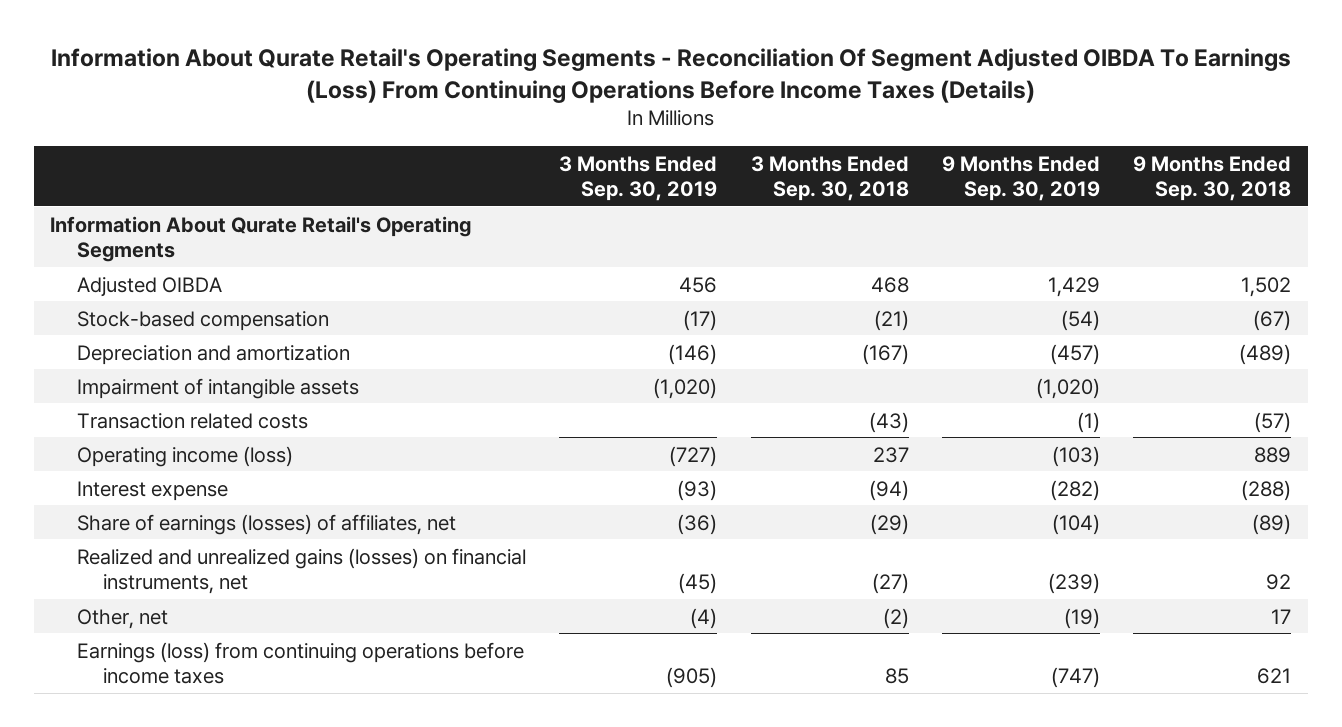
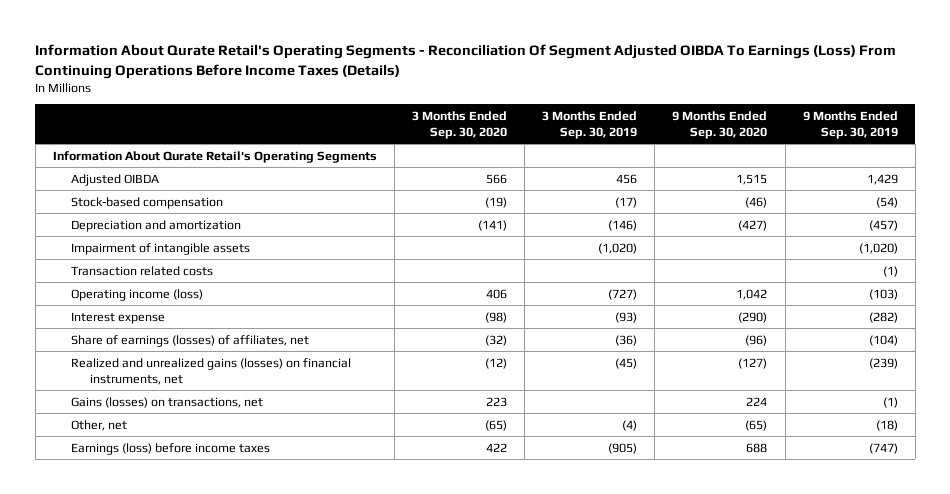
[750,155,909,201] 3 Months Ended Sep. 30, 2018 -> none
[1133,155,1292,201] 9 Months Ended Sep. 30, 2018 -> none
none -> [412,110,508,139] 3 Months Ended Sep. 30, 2020
none -> [672,110,768,139] 9 Months Ended Sep. 30, 2020
none -> [71,396,264,408] Gains (losses) on transactions, net
[1063,607,1100,629] (19) -> [875,419,898,431] (18)
[76,641,524,684] Earnings (loss) from continuing operations before income taxes -> [71,442,271,455] Earnings (loss) before income taxes

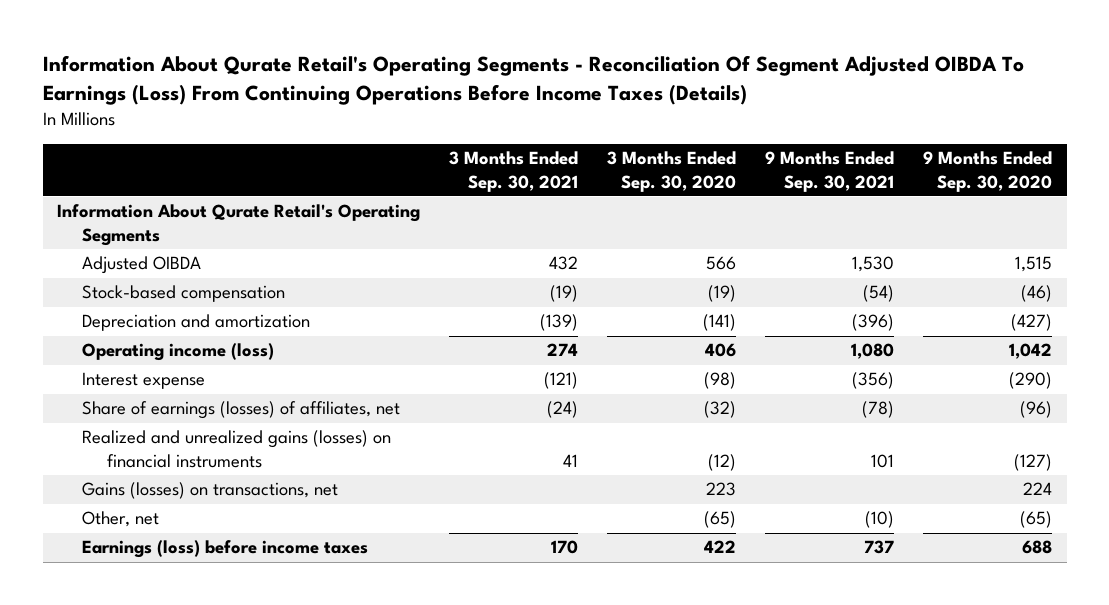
[542,110,638,139] 3 Months Ended Sep. 30, 2019 -> none
[802,110,898,139] 9 Months Ended Sep. 30, 2019 -> none
none -> [449,150,579,192] 3 Months Ended Sep. 30, 2021
none -> [765,150,895,192] 9 Months Ended Sep. 30, 2021
[71,242,251,255] Impairment of intangible assets -> none
[71,265,214,276] Transaction related costs -> none
[71,357,352,385] Realized and unrealized gains (losses) on financial instruments, net -> [82,430,392,469] Realized and unrealized gains (losses) on financial instruments

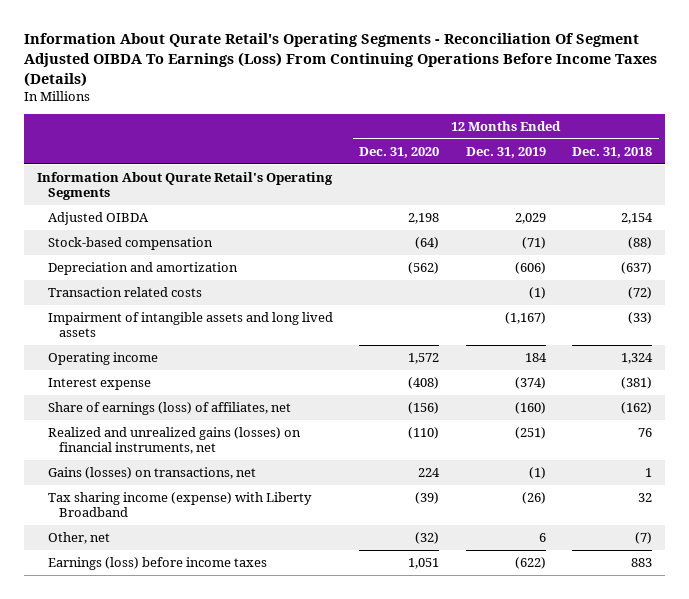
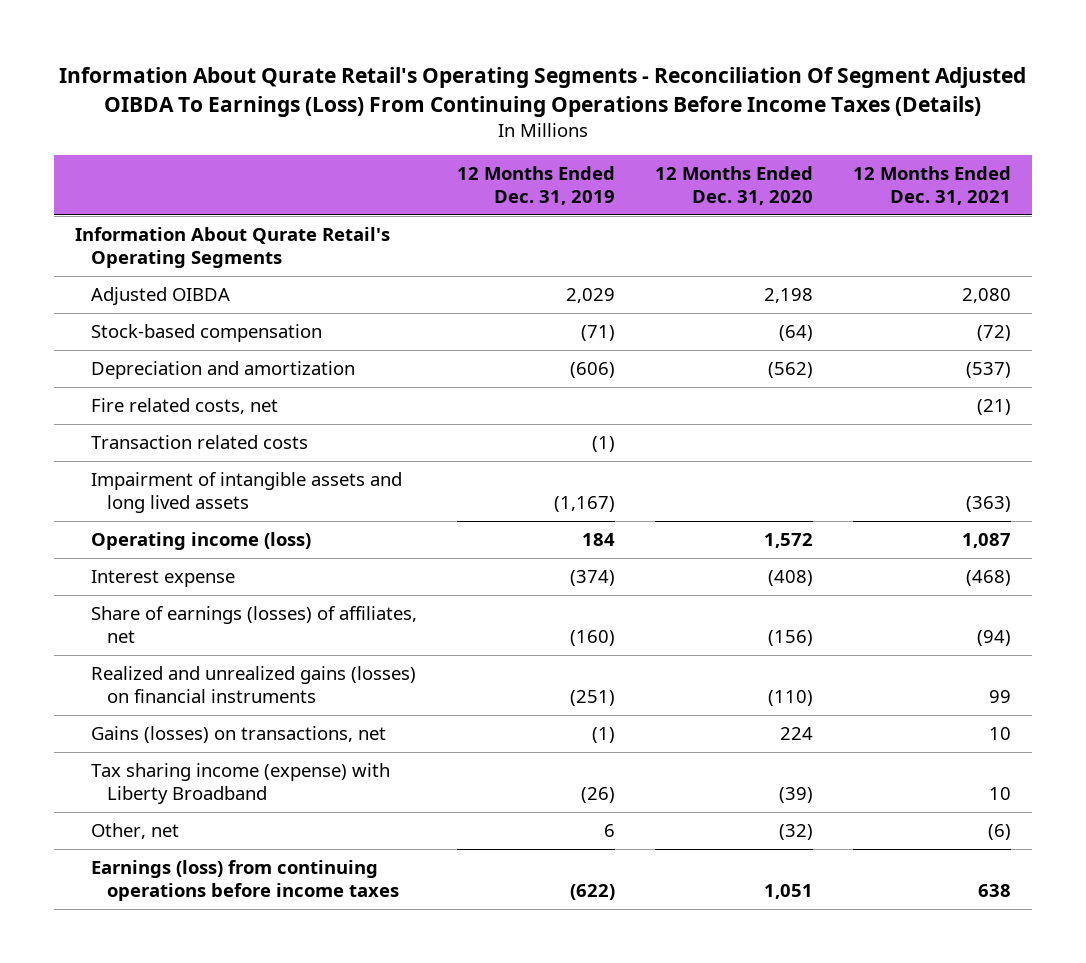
[571,147,652,159] Dec. 31, 2018 -> none
none -> [853,166,1012,206] 12 Months Ended Dec. 31, 2021
none -> [90,398,278,415] Fire related costs, net
[48,352,159,366] Operating income -> [90,532,311,551] Operating income (loss)
[48,402,292,416] Share of earnings (loss) of affiliates, net -> [90,606,417,643] Share of earnings (losses) of affiliates, net
[48,427,302,454] Realized and unrealized gains (losses) on financial instruments, net -> [90,666,416,703] Realized and unrealized gains (losses) on financial instruments
[48,557,268,571] Earnings (loss) before income taxes -> [90,860,400,901] Earnings (loss) from continuing operations before income taxes

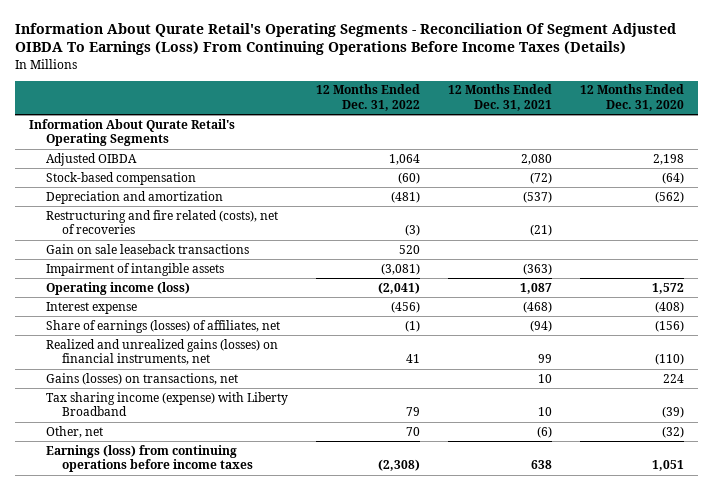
[457,166,616,206] 12 Months Ended Dec. 31, 2019 -> none
none -> [315,84,420,112] 12 Months Ended Dec. 31, 2022
[90,435,308,450] Transaction related costs -> none
[90,398,278,415] Fire related costs, net -> [45,209,278,235] Restructuring and fire related (costs), net of recoveries
none -> [45,243,249,254] Gain on sale leaseback transactions
[90,472,402,513] Impairment of intangible assets and long lived assets -> [45,262,224,276] Impairment of intangible assets
[90,666,416,703] Realized and unrealized gains (losses) on financial instruments -> [45,338,278,366] Realized and unrealized gains (losses) on financial instruments, net

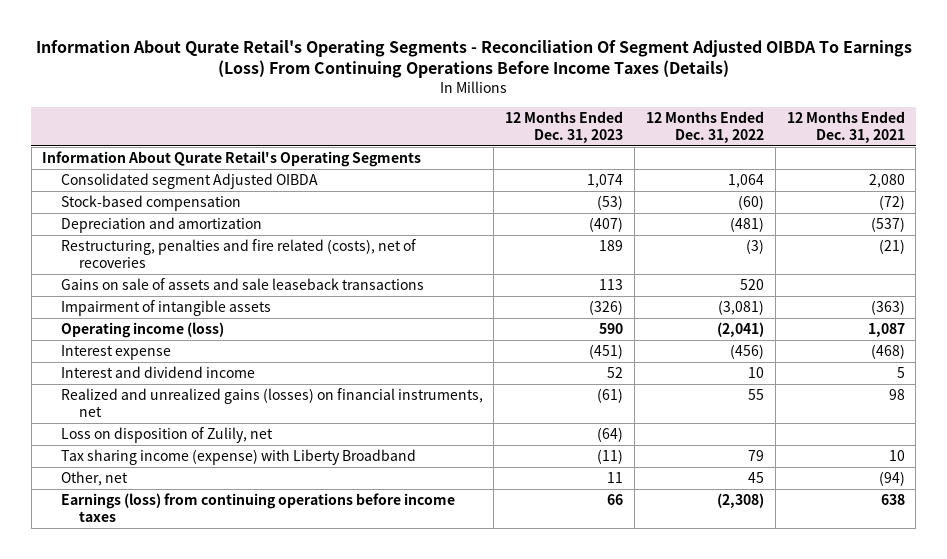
[579,84,684,112] 12 Months Ended Dec. 31, 2020 -> none
none -> [505,110,624,144] 12 Months Ended Dec. 31, 2023
[45,152,137,166] Adjusted OIBDA -> [60,172,318,189] Consolidated segment Adjusted OIBDA
[45,209,278,235] Restructuring and fire related (costs), net of recoveries -> [60,238,416,269] Restructuring, penalties and fire related (costs), net of recoveries
[45,243,249,254] Gain on sale leaseback transactions -> [60,277,424,290] Gains on sale of assets and sale leaseback transactions
[45,319,280,333] Share of earnings (losses) of affiliates, net -> none
[45,372,238,385] Gains (losses) on transactions, net -> none
none -> [60,365,255,378] Interest and dividend income
[405,354,420,364] 41 -> [747,388,764,400] 55
[537,354,552,364] 99 -> [888,388,905,400] 98
none -> [60,426,273,443] Loss on disposition of Zulily, net
[405,426,420,436] 70 -> [747,471,764,483] 45
[536,425,552,438] (6) -> [878,470,905,486] (94)

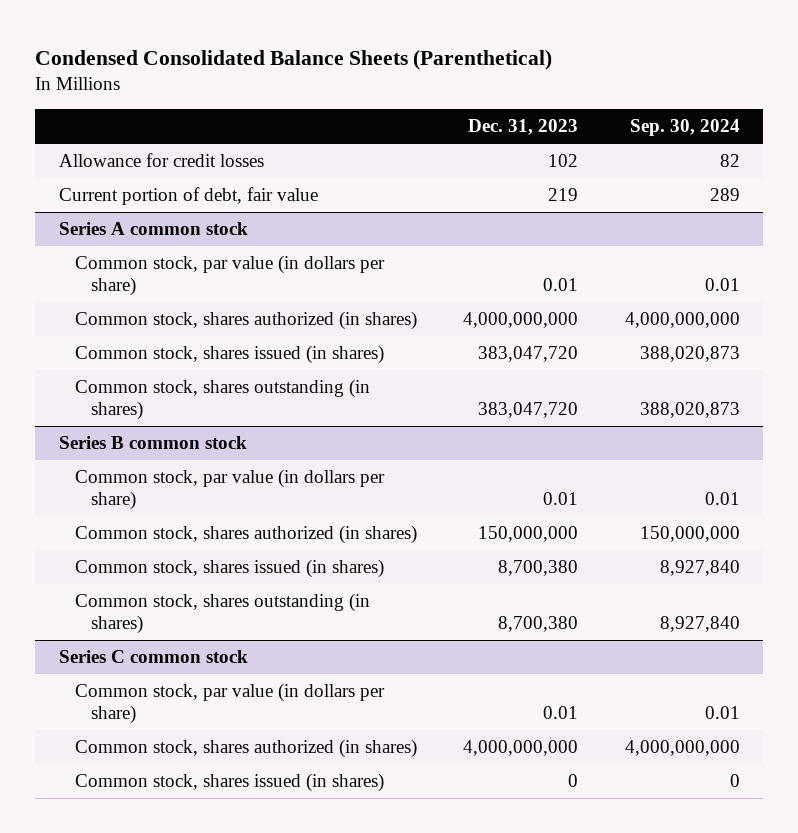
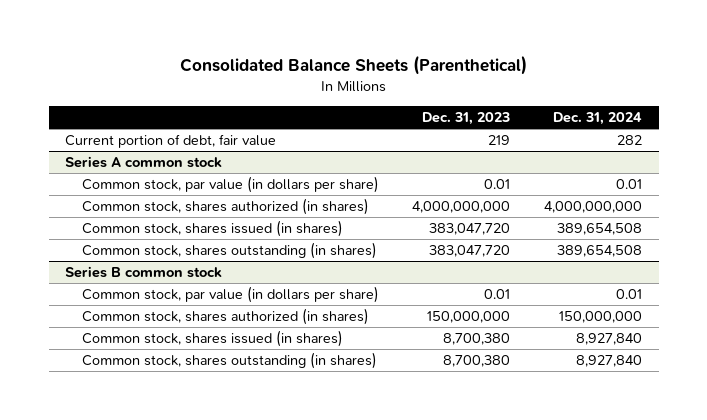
[35,49,553,70] Condensed Consolidated Balance Sheets (Parenthetical) -> [179,55,527,76] Consolidated Balance Sheets (Parenthetical)
[629,119,740,137] Sep. 30, 2024 -> none
none -> [553,112,643,126] Dec. 31, 2024
[58,153,264,168] Allowance for credit losses -> none
[58,650,248,664] Series C common stock -> none
[74,683,385,725] Common stock, par value (in dollars per share) -> none
[74,739,417,759] Common stock, shares authorized (in shares) -> none
[74,773,384,793] Common stock, shares issued (in shares) -> none

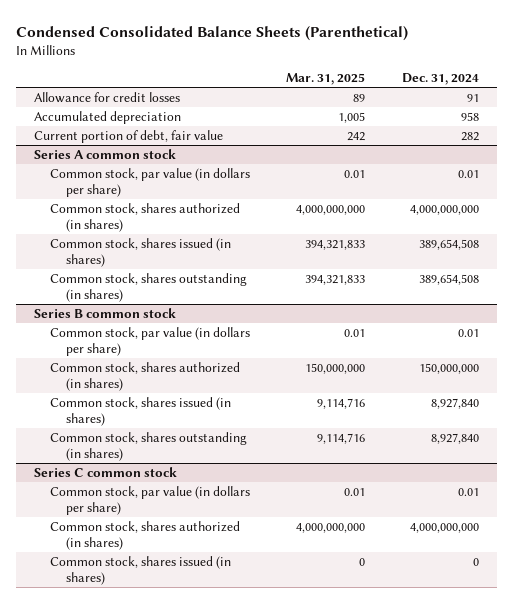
[179,55,527,76] Consolidated Balance Sheets (Parenthetical) -> [16,25,409,41] Condensed Consolidated Balance Sheets (Parenthetical)
[422,112,511,126] Dec. 31, 2023 -> none
none -> [286,73,366,86] Mar. 31, 2025
none -> [34,91,181,103] Allowance for credit losses
none -> [34,110,182,124] Accumulated depreciation
none -> [34,466,178,477] Series C common stock
none -> [50,485,251,515] Common stock, par value (in dollars per share)
none -> [50,520,241,550] Common stock, shares authorized (in shares)
none -> [50,555,232,585] Common stock, shares issued (in shares)

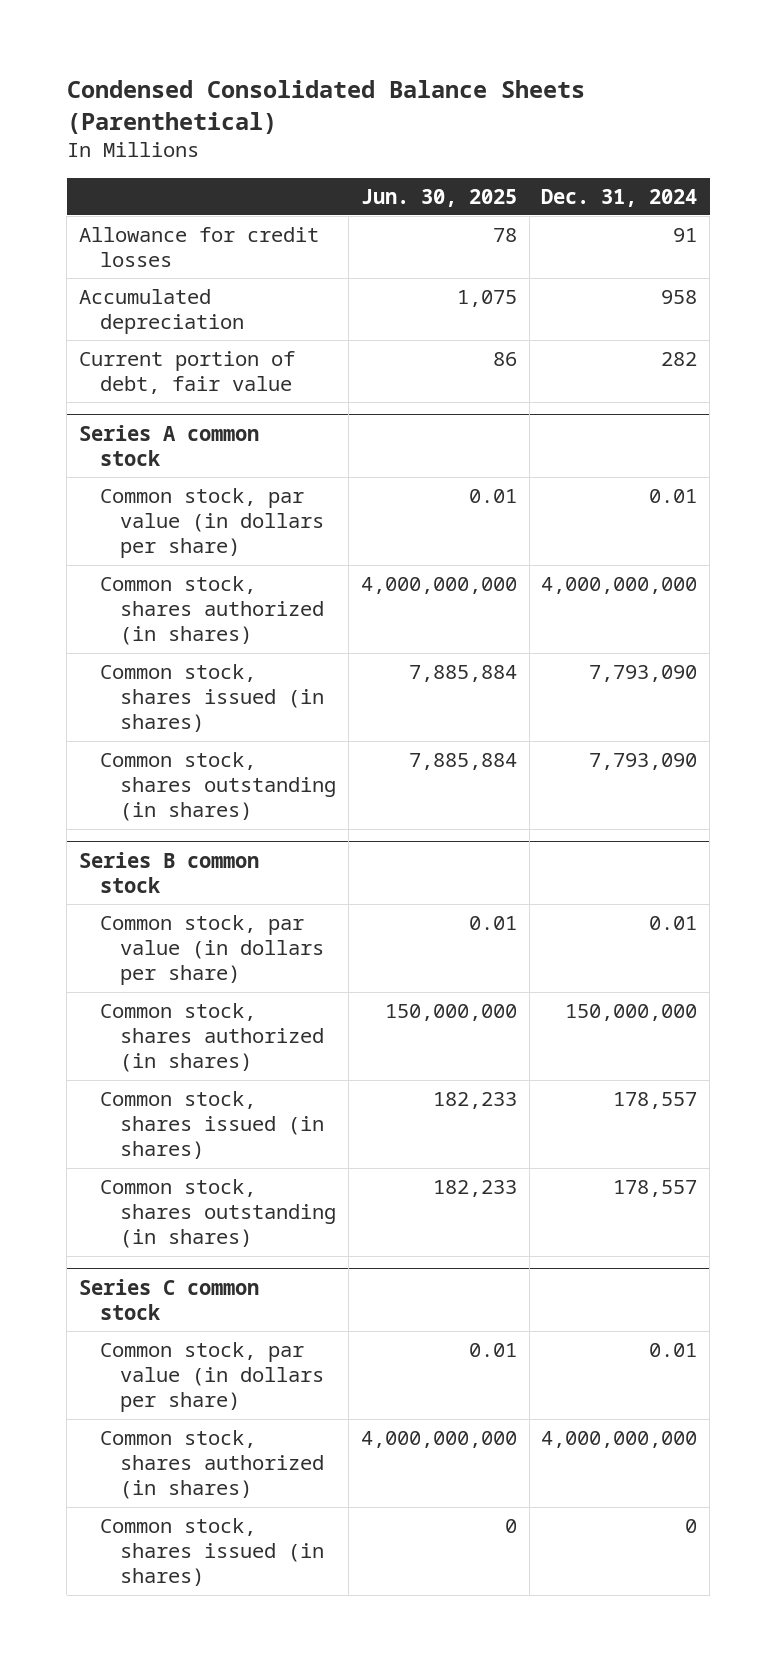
[286,73,366,86] Mar. 31, 2025 -> none
none -> [360,188,517,207] Jun. 30, 2025
[418,238,479,250] 389,654,508 -> [589,664,698,682] 7,793,090
[418,273,479,285] 389,654,508 -> [589,752,698,770] 7,793,090
[430,397,479,409] 8,927,840 -> [613,1091,698,1109] 178,557
[430,432,479,444] 8,927,840 -> [613,1179,698,1197] 178,557

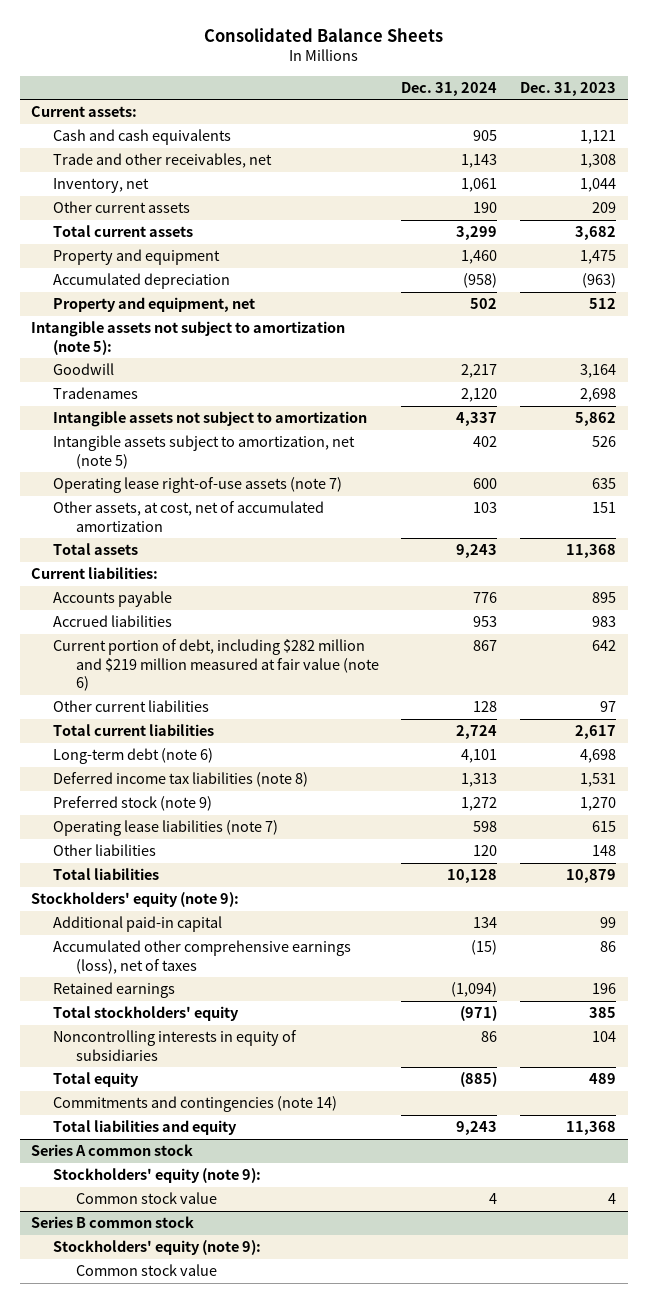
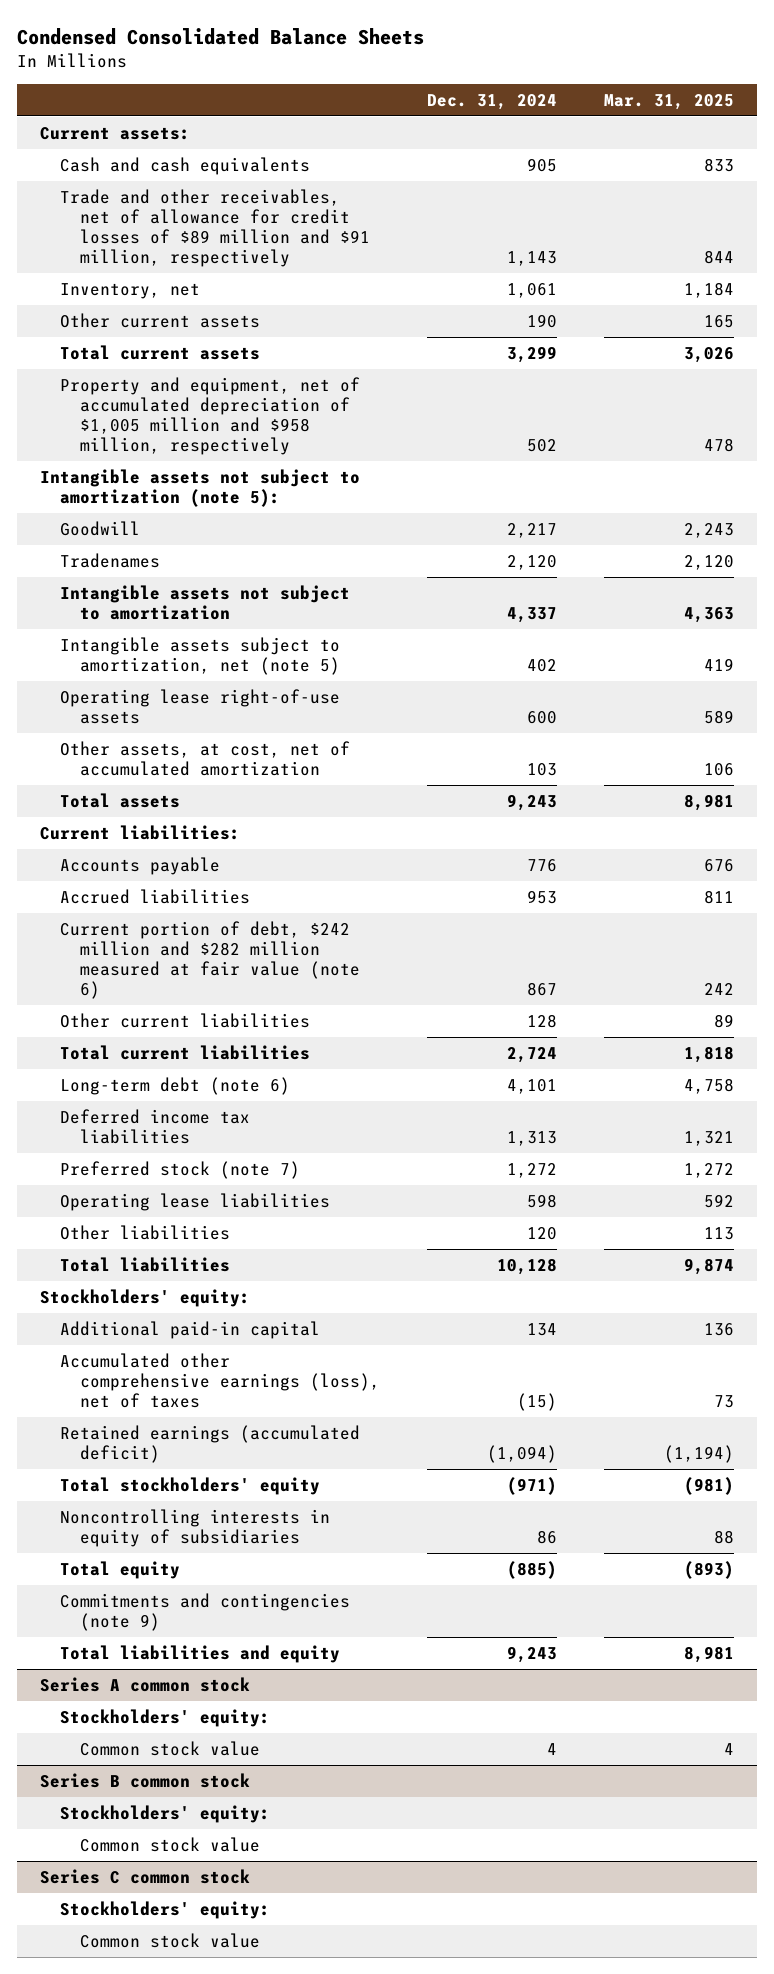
[203,28,443,43] Consolidated Balance Sheets -> [16,27,424,45] Condensed Consolidated Balance Sheets
[520,81,617,96] Dec. 31, 2023 -> none
none -> [603,94,734,111] Mar. 31, 2025
[53,153,273,169] Trade and other receivables, net -> [60,188,370,267] Trade and other receivables, net of allowance for credit losses of $89 million and $91 million, respectively
[53,249,221,266] Property and equipment -> none
[53,273,231,290] Accumulated depreciation -> none
[53,297,256,313] Property and equipment, net -> [60,376,361,455] Property and equipment, net of accumulated depreciation of $1,005 million and $958 million, respectively
[53,477,343,494] Operating lease right-of-use assets (note 7) -> [60,688,341,724] Operating lease right-of-use assets
[53,639,379,692] Current portion of debt, including $282 million and $219 million measured at fair value (note 6) -> [60,920,360,999] Current portion of debt, $242 million and $282 million measured at fair value (note 6)
[53,772,309,788] Deferred income tax liabilities (note 8) -> [60,1108,251,1144] Deferred income tax liabilities
[53,796,213,812] Preferred stock (note 9) -> [60,1160,301,1179] Preferred stock (note 7)
[53,820,279,837] Operating lease liabilities (note 7) -> [60,1192,331,1211] Operating lease liabilities
[31,892,240,908] Stockholders' equity (note 9): -> [40,1288,251,1307] Stockholders' equity:
[53,982,176,999] Retained earnings -> [60,1424,361,1463] Retained earnings (accumulated deficit)
[53,1096,338,1113] Commitments and contingencies (note 14) -> [60,1592,351,1631] Commitments and contingencies (note 9)
[53,1168,262,1184] Stockholders' equity (note 9): -> [60,1708,271,1727] Stockholders' equity:
[53,1240,262,1256] Stockholders' equity (note 9): -> [60,1804,271,1823] Stockholders' equity:
none -> [40,1868,251,1884] Series C common stock
none -> [60,1900,271,1919] Stockholders' equity:
none -> [79,1932,260,1948] Common stock value

